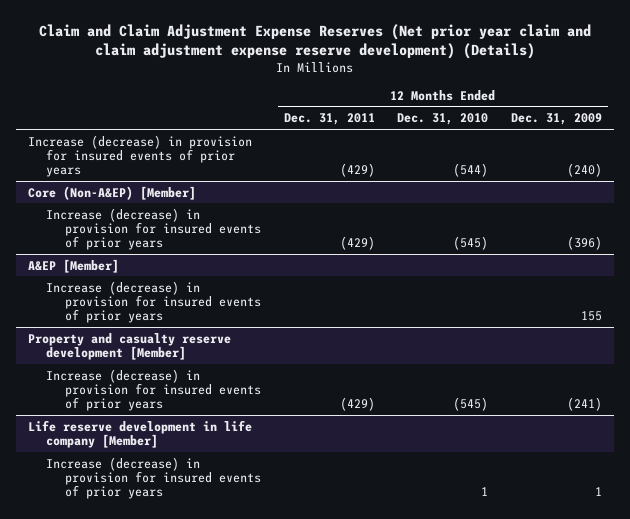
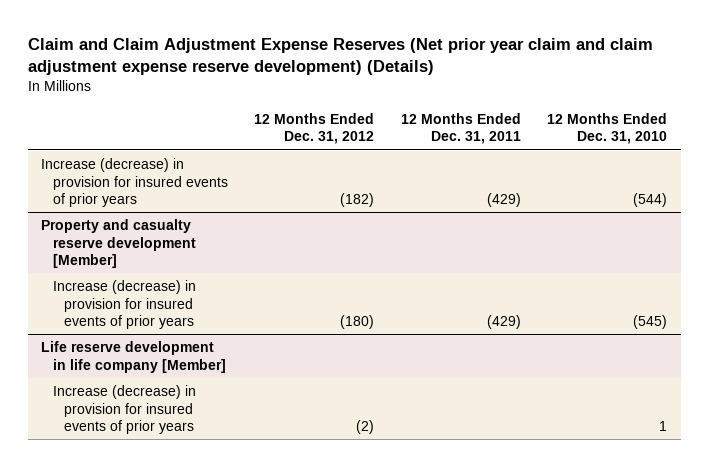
[511,113,603,126] Dec. 31, 2009 -> none
none -> [254,112,375,144] 12 Months Ended Dec. 31, 2012
[27,185,196,200] Core (Non-A&EP) [Member] -> none
[46,207,261,251] Increase (decrease) in provision for insured events of prior years -> none
[27,258,119,273] A&EP [Member] -> none
[46,280,261,324] Increase (decrease) in provision for insured events of prior years -> none

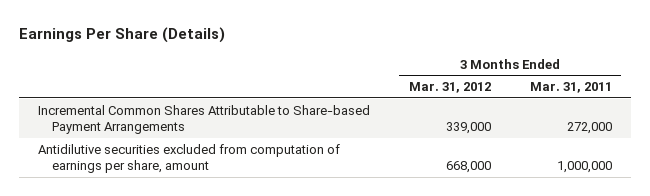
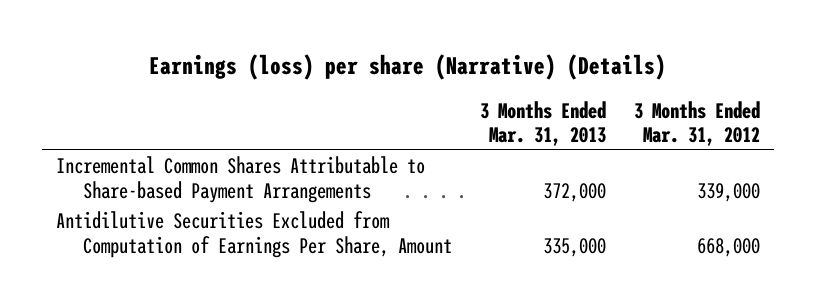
[18,27,225,44] Earnings Per Share (Details) -> [149,54,667,81] Earnings (loss) per share (Narrative) (Details)
[529,82,612,94] Mar. 31, 2011 -> none
none -> [479,100,606,147] 3 Months Ended Mar. 31, 2013
[38,143,341,173] Antidilutive securities excluded from computation of earnings per share, amount -> [56,211,452,258] Antidilutive Securities Excluded from Computation of Earnings Per Share, Amount

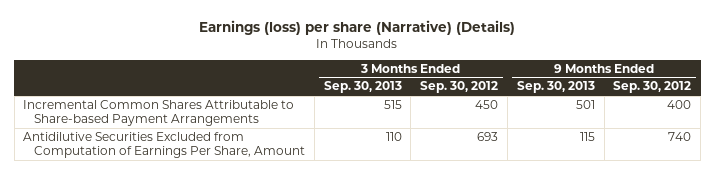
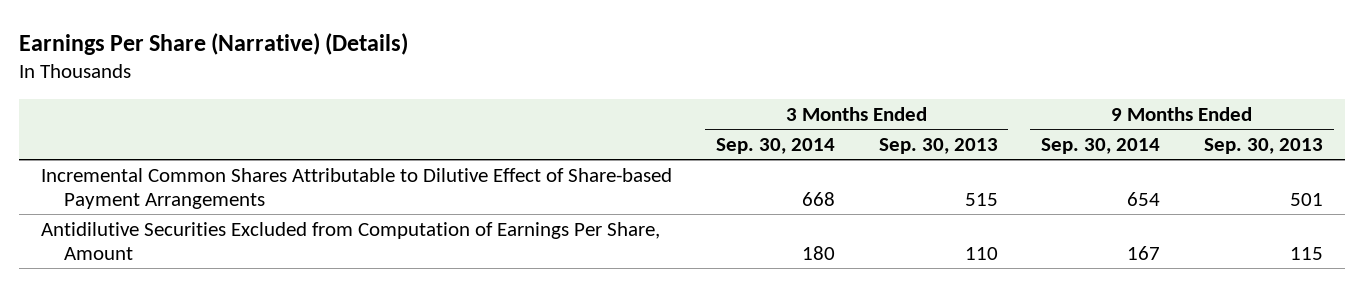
[199,20,516,36] Earnings (loss) per share (Narrative) (Details) -> [18,32,408,55] Earnings Per Share (Narrative) (Details)
[420,81,499,94] Sep. 30, 2012 -> none
[613,81,692,94] Sep. 30, 2012 -> none
none -> [715,137,835,154] Sep. 30, 2014
none -> [1041,137,1161,154] Sep. 30, 2014
[23,99,295,127] Incremental Common Shares Attributable to Share-based Payment Arrangements -> [40,167,672,210] Incremental Common Shares Attributable to Dilutive Effect of Share-based Payment Arrangements

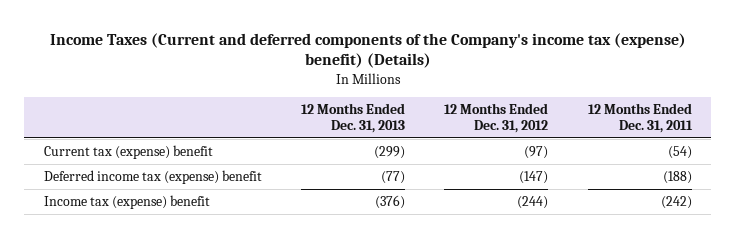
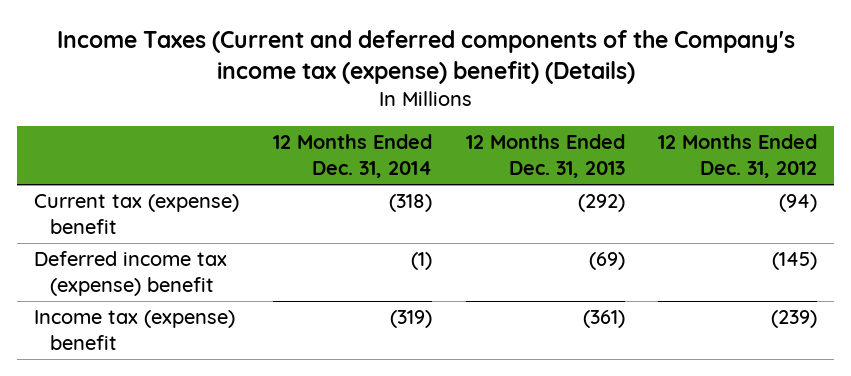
[587,102,693,133] 12 Months Ended Dec. 31, 2011 -> none
none -> [272,134,432,179] 12 Months Ended Dec. 31, 2014
[374,145,406,159] (299) -> [577,194,625,213] (292)
[524,145,549,159] (97) -> [779,194,818,213] (94)
[381,170,406,184] (77) -> [588,252,625,271] (69)
[519,170,549,184] (147) -> [772,252,818,271] (145)
[375,194,406,209] (376) -> [582,310,625,329] (361)
[517,195,549,209] (244) -> [771,310,818,329] (239)

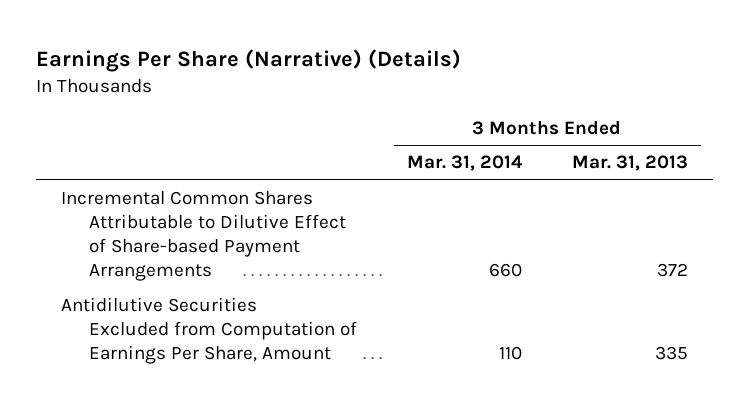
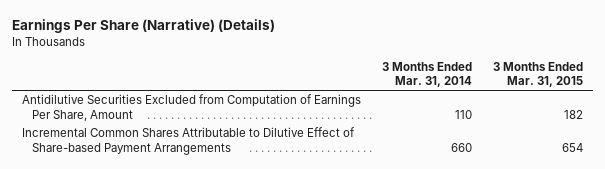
[572,155,689,172] Mar. 31, 2013 -> none
none -> [492,61,583,88] 3 Months Ended Mar. 31, 2015
[61,191,346,282] Incremental Common Shares Attributable to Dilutive Effect of Share-based Payment Arrangements -> [22,127,356,155] Incremental Common Shares Attributable to Dilutive Effect of Share-based Payment Arrangements

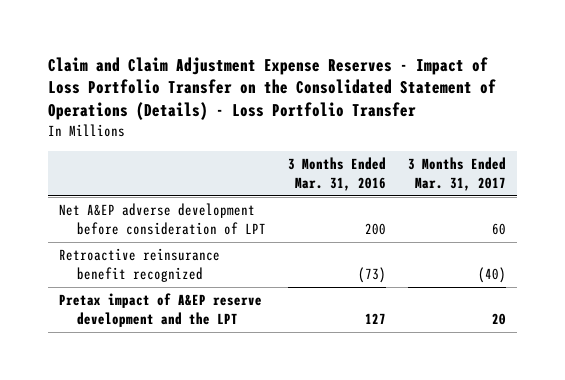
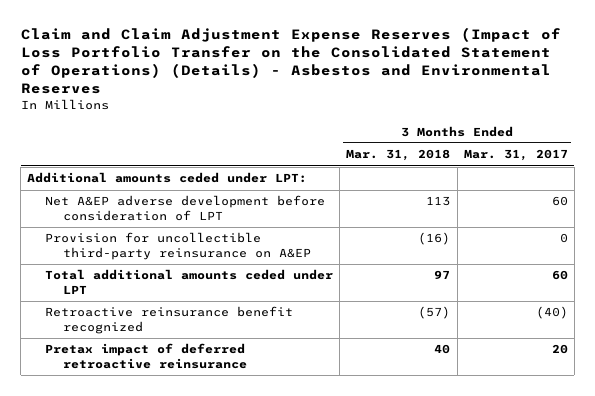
[47,56,496,121] Claim and Claim Adjustment Expense Reserves - Impact of Loss Portfolio Transfer on the Consolidated Statement of Operations (Details) - Loss Portfolio Transfer -> [20,26,561,94] Claim and Claim Adjustment Expense Reserves (Impact of Loss Portfolio Transfer on the Consolidated Statement of Operations) (Details) - Asbestos and Environmental Reserves
[288,157,387,191] 3 Months Ended Mar. 31, 2016 -> none
none -> [346,149,451,162] Mar. 31, 2018
none -> [27,172,308,184] Additional amounts ceded under LPT:
none -> [45,232,312,260] Provision for uncollectible third-party reinsurance on A&EP
none -> [45,269,334,294] Total additional amounts ceded under LPT
[58,293,262,328] Pretax impact of A&EP reserve development and the LPT -> [45,343,248,369] Pretax impact of deferred retroactive reinsurance

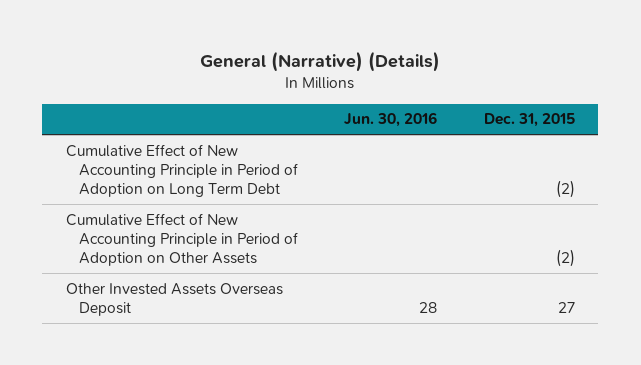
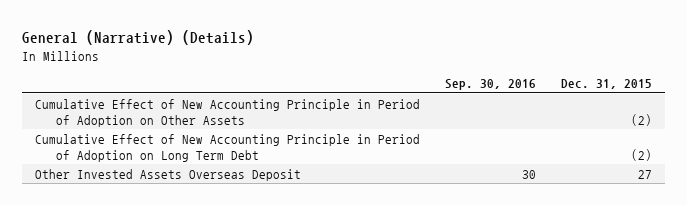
[344,112,438,128] Jun. 30, 2016 -> none
none -> [444,79,536,91] Sep. 30, 2016
[65,143,298,198] Cumulative Effect of New Accounting Principle in Period of Adoption on Long Term Debt -> [34,133,420,162] Cumulative Effect of New Accounting Principle in Period of Adoption on Long Term Debt

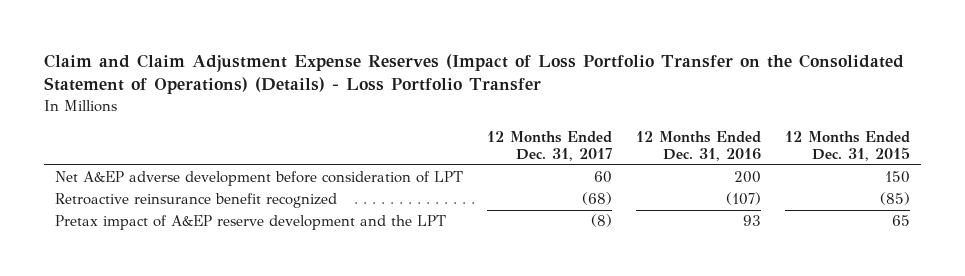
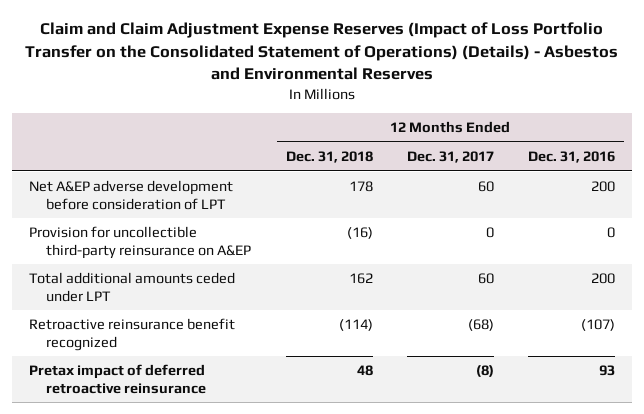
[43,53,904,95] Claim and Claim Adjustment Expense Reserves (Impact of Loss Portfolio Transfer on the Consolidated Statement of Operations) (Details) - Loss Portfolio Transfer -> [24,22,618,80] Claim and Claim Adjustment Expense Reserves (Impact of Loss Portfolio Transfer on the Consolidated Statement of Operations) (Details) - Asbestos and Environmental Reserves
[784,130,910,161] 12 Months Ended Dec. 31, 2015 -> none
none -> [285,151,373,164] Dec. 31, 2018
none -> [28,226,252,259] Provision for uncollectible third-party reinsurance on A&EP
none -> [28,272,235,302] Total additional amounts ceded under LPT
[55,214,447,230] Pretax impact of A&EP reserve development and the LPT -> [28,364,207,394] Pretax impact of deferred retroactive reinsurance

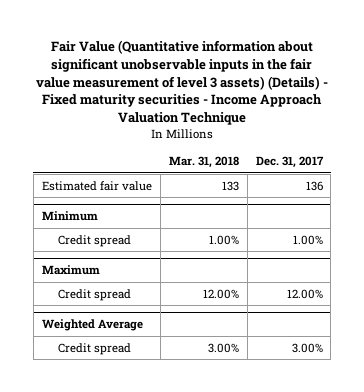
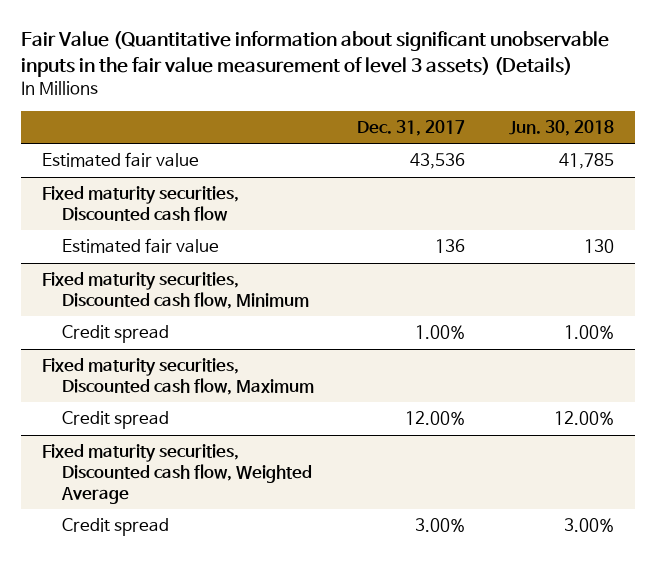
[36,39,329,126] Fair Value (Quantitative information about significant unobservable inputs in the fair value measurement of level 3 assets) (Details) - Fixed maturity securities - Income Approach Valuation Technique -> [20,31,609,78] Fair Value (Quantitative information about significant unobservable inputs in the fair value measurement of level 3 assets) (Details)
[168,156,239,169] Mar. 31, 2018 -> none
none -> [508,120,614,137] Jun. 30, 2018
none -> [42,152,200,168] Estimated fair value
none -> [42,186,240,221] Fixed maturity securities, Discounted cash flow
[41,211,98,222] Minimum -> none
none -> [42,272,309,309] Fixed maturity securities, Discounted cash flow, Minimum
[41,265,100,276] Maximum -> none
none -> [42,358,314,395] Fixed maturity securities, Discounted cash flow, Maximum
[41,319,143,332] Weighted Average -> none
none -> [42,444,312,504] Fixed maturity securities, Discounted cash flow, Weighted Average

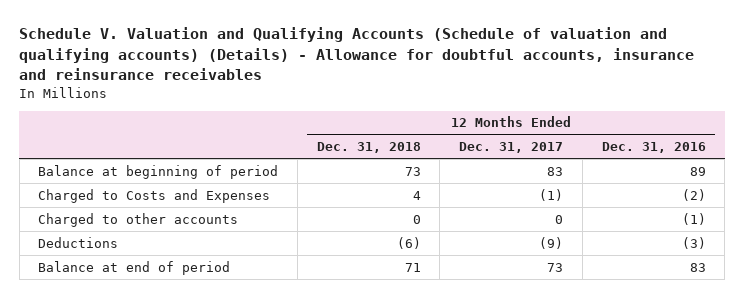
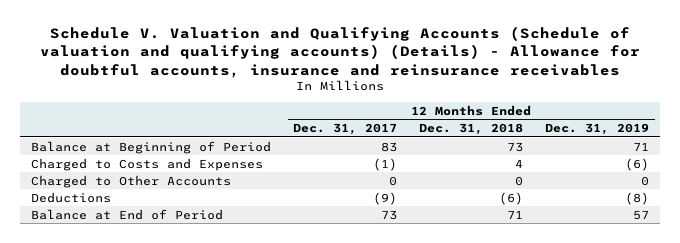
[601,142,706,154] Dec. 31, 2016 -> none
none -> [545,123,650,136] Dec. 31, 2019
[38,164,279,179] Balance at beginning of period -> [31,140,272,154] Balance at Beginning of Period
[38,212,239,227] Charged to other accounts -> [31,174,232,188] Charged to Other Accounts
[38,260,231,275] Balance at end of period -> [31,208,224,220] Balance at End of Period

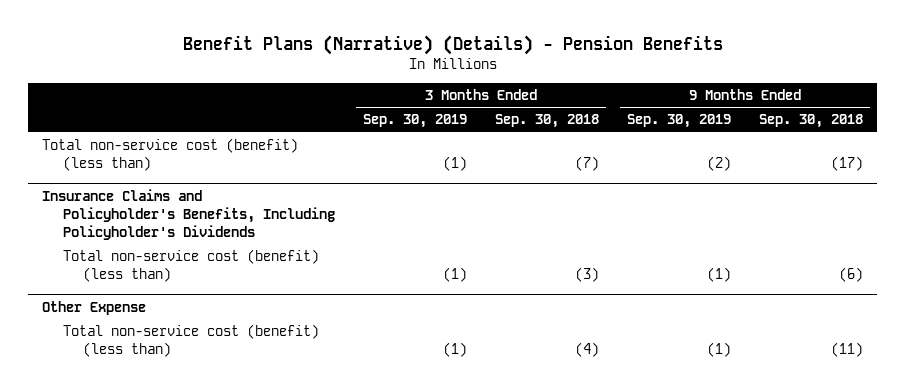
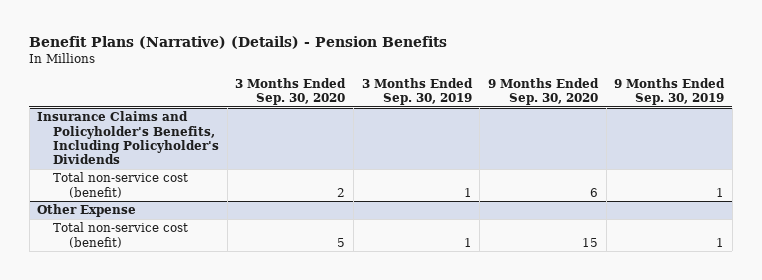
[494,114,599,129] Sep. 30, 2018 -> none
[758,114,863,129] Sep. 30, 2018 -> none
none -> [235,77,347,106] 3 Months Ended Sep. 30, 2020
none -> [487,77,599,106] 9 Months Ended Sep. 30, 2020
[42,137,299,171] Total non-service cost (benefit) (less than) -> none
[62,248,319,282] Total non-service cost (benefit) (less than) -> [52,172,188,198] Total non-service cost (benefit)
[442,266,467,282] (1) -> [463,187,472,197] 1
[706,266,731,282] (1) -> [716,187,725,197] 1
[62,323,319,357] Total non-service cost (benefit) (less than) -> [52,222,188,248] Total non-service cost (benefit)
[442,341,467,357] (1) -> [463,237,472,247] 1
[706,341,731,357] (1) -> [716,237,725,247] 1

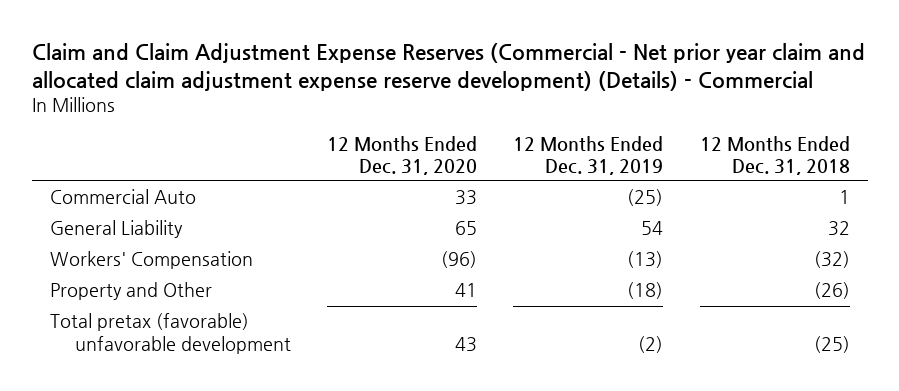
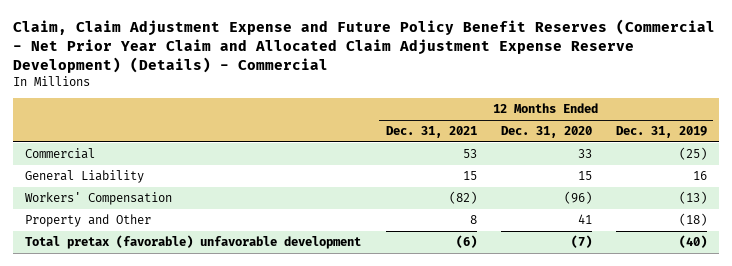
[31,43,865,91] Claim and Claim Adjustment Expense Reserves (Commercial - Net prior year claim and allocated claim adjustment expense reserve development) (Details) - Commercial -> [13,19,716,73] Claim, Claim Adjustment Expense and Future Policy Benefit Reserves (Commercial - Net Prior Year Claim and Allocated Claim Adjustment Expense Reserve Development) (Details) - Commercial
[699,135,850,175] 12 Months Ended Dec. 31, 2018 -> none
none -> [385,126,477,139] Dec. 31, 2021
[49,189,196,205] Commercial Auto -> [25,148,96,160] Commercial
[455,221,478,236] 65 -> [577,171,592,181] 15
[641,221,664,236] 54 -> [692,171,707,181] 16
[455,336,478,352] 43 -> [570,235,592,249] (7)
[638,335,664,353] (2) -> [678,235,707,249] (40)

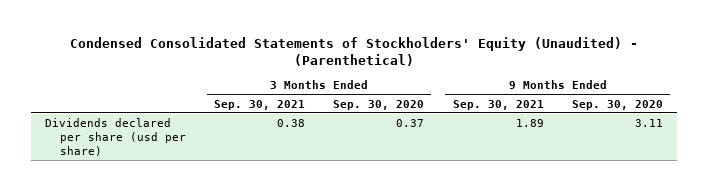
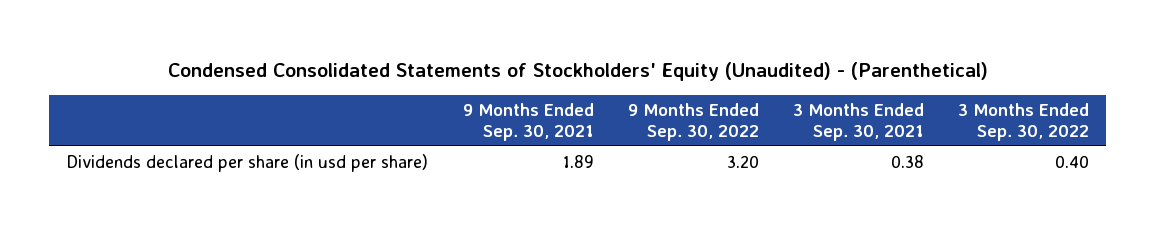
[333,99,425,110] Sep. 30, 2020 -> none
[571,99,663,110] Sep. 30, 2020 -> none
none -> [627,103,759,142] 9 Months Ended Sep. 30, 2022
none -> [958,103,1090,142] 3 Months Ended Sep. 30, 2022
[45,118,186,157] Dividends declared per share (usd per share) -> [66,153,429,172] Dividends declared per share (in usd per share)

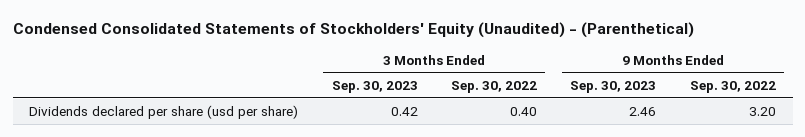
[462,103,594,142] 9 Months Ended Sep. 30, 2021 -> none
[792,103,924,142] 3 Months Ended Sep. 30, 2021 -> none
none -> [331,80,418,93] Sep. 30, 2023
none -> [570,80,657,93] Sep. 30, 2023
[66,153,429,172] Dividends declared per share (in usd per share) -> [29,105,299,120] Dividends declared per share (usd per share)

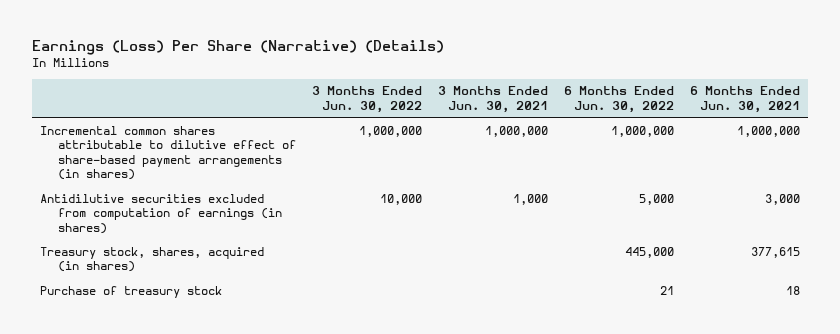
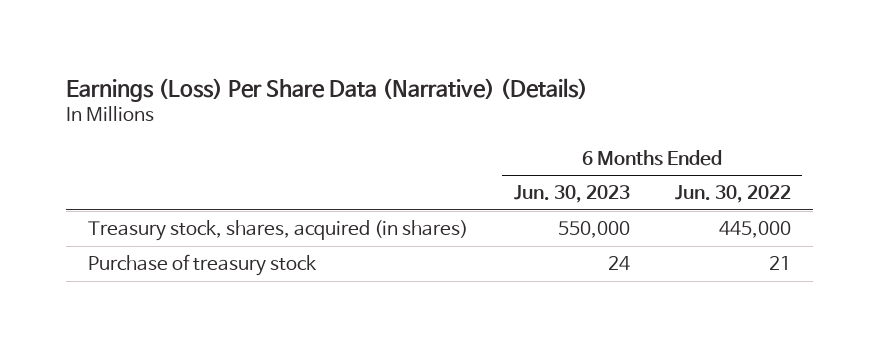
[31,39,444,55] Earnings (Loss) Per Share (Narrative) (Details) -> [65,77,588,102] Earnings (Loss) Per Share Data (Narrative) (Details)
[311,86,422,113] 3 Months Ended Jun. 30, 2022 -> none
[437,86,548,113] 3 Months Ended Jun. 30, 2021 -> none
[689,86,800,113] 6 Months Ended Jun. 30, 2021 -> none
none -> [513,185,630,204] Jun. 30, 2023
[39,125,296,181] Incremental common shares attributable to dilutive effect of share-based payment arrangements (in shares) -> none
[39,193,282,234] Antidilutive securities excluded from computation of earnings (in shares) -> none

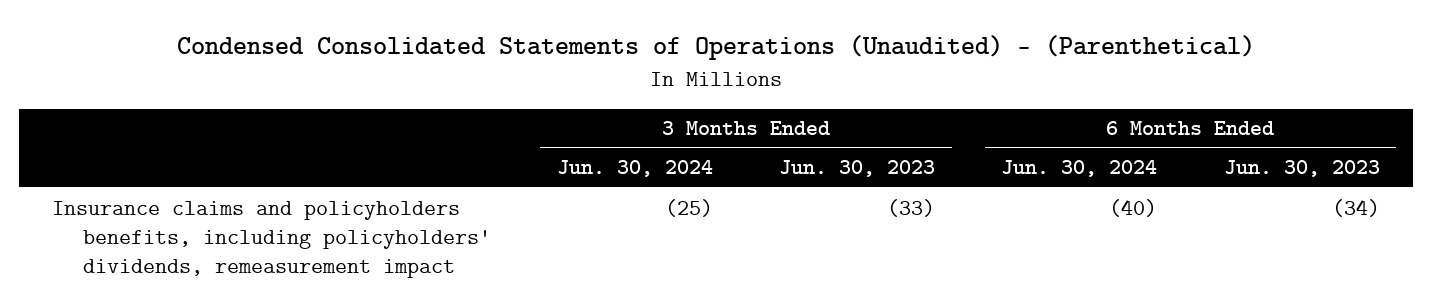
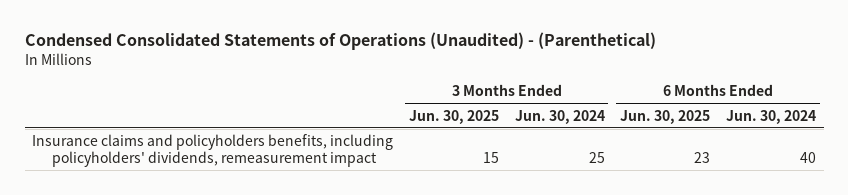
[779,160,936,178] Jun. 30, 2023 -> none
[1223,160,1380,178] Jun. 30, 2023 -> none
none -> [408,109,499,124] Jun. 30, 2025
none -> [620,109,711,124] Jun. 30, 2025
[664,198,713,217] (25) -> [588,151,605,163] 25
[1109,198,1158,217] (40) -> [799,151,816,163] 40

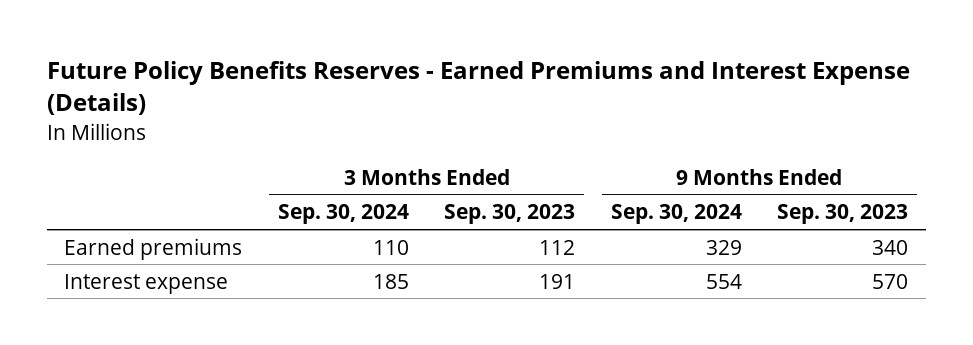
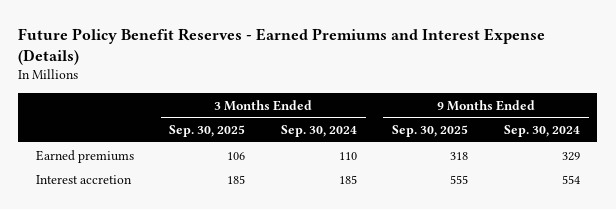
[46,61,910,116] Future Policy Benefits Reserves - Earned Premiums and Interest Expense (Details) -> [18,27,546,65] Future Policy Benefit Reserves - Earned Premiums and Interest Expense (Details)
[444,204,576,225] Sep. 30, 2023 -> none
[777,204,909,225] Sep. 30, 2023 -> none
none -> [169,125,246,138] Sep. 30, 2025
none -> [392,125,469,138] Sep. 30, 2025
[64,273,229,294] Interest expense -> [35,174,132,184] Interest accretion

